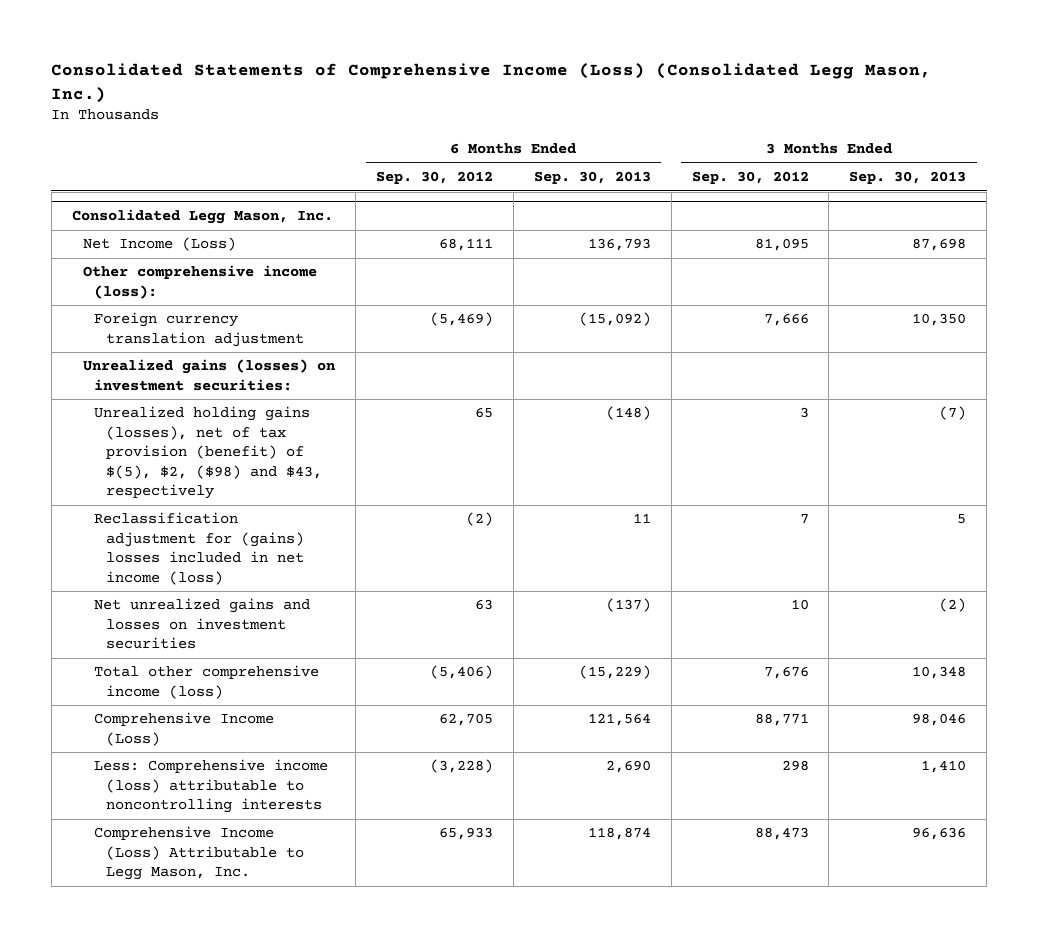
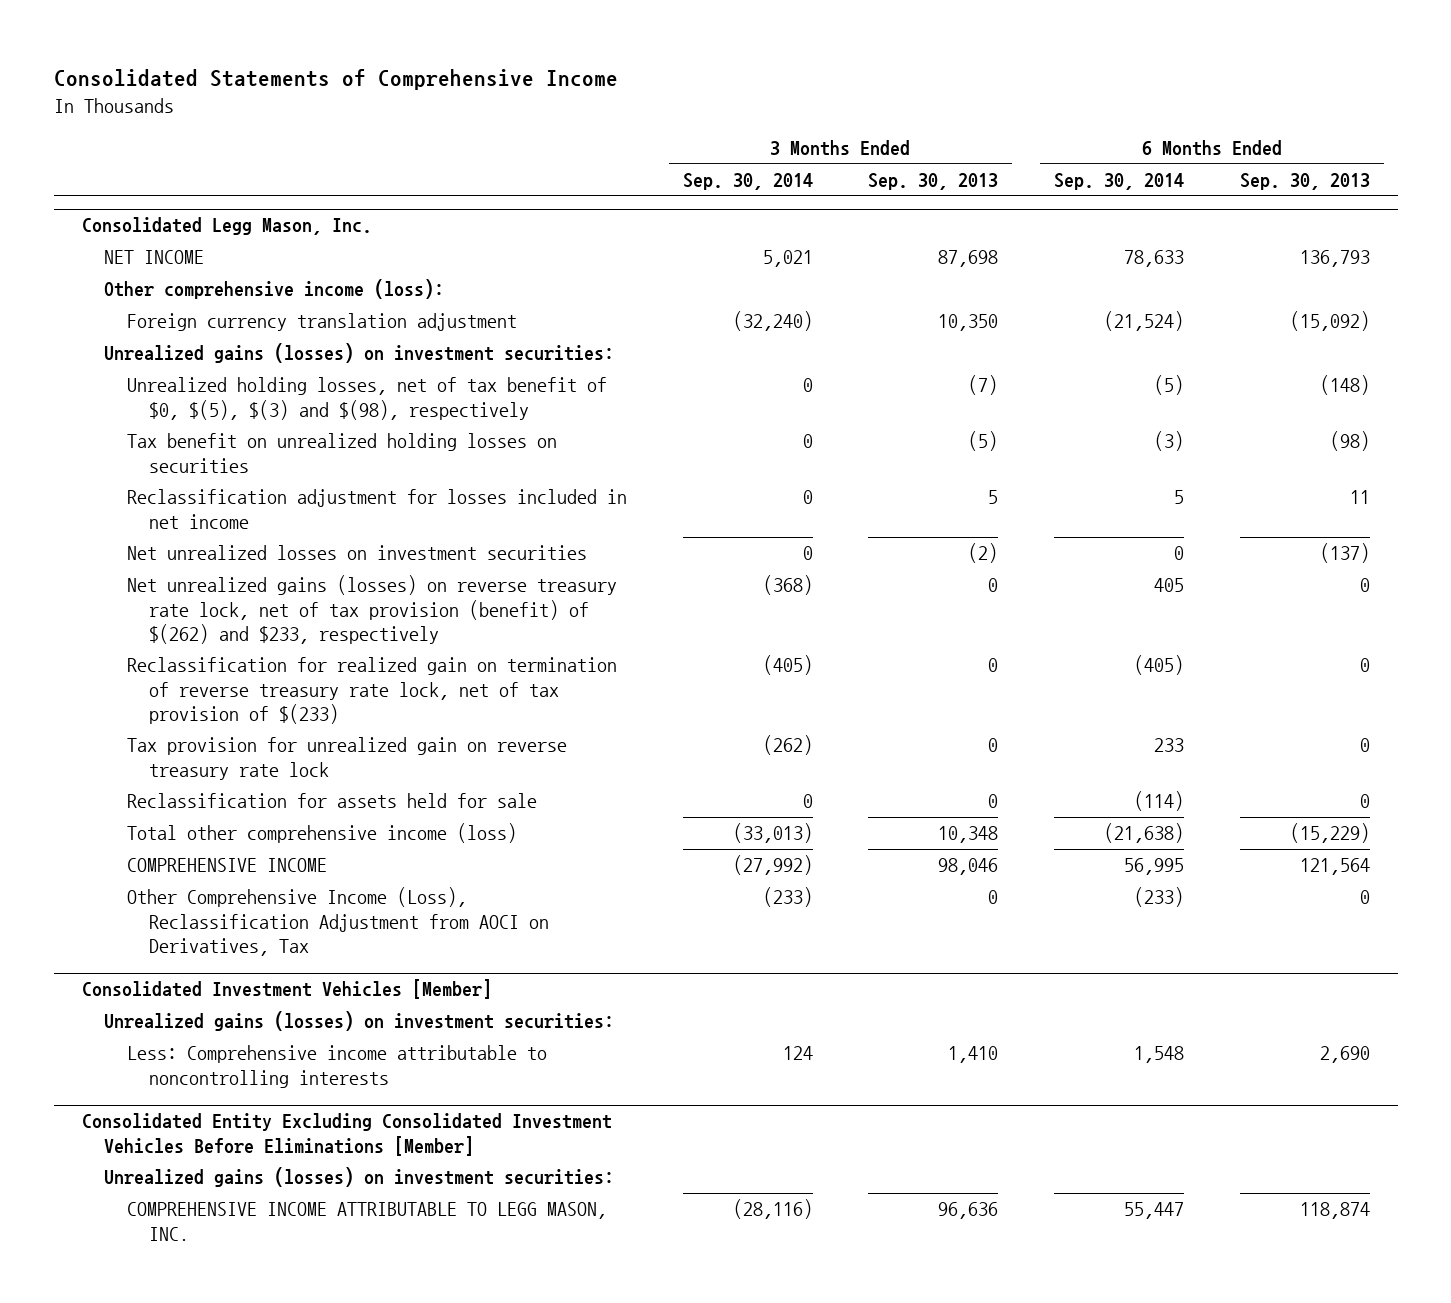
[51,62,932,103] Consolidated Statements of Comprehensive Income (Loss) (Consolidated Legg Mason, Inc.) -> [53,68,618,90] Consolidated Statements of Comprehensive Income
[375,171,493,185] Sep. 30, 2012 -> none
[691,171,809,185] Sep. 30, 2012 -> none
none -> [682,173,813,191] Sep. 30, 2014
none -> [1054,173,1185,191] Sep. 30, 2014
[83,237,237,252] Net Income (Loss) -> [104,250,205,265] NET INCOME
[94,406,322,499] Unrealized holding gains (losses), net of tax provision (benefit) of $(5), $2, ($98) and $43, respectively -> [126,377,607,420] Unrealized holding losses, net of tax benefit of $0, $(5), $(3) and $(98), respectively
none -> [126,433,557,473] Tax benefit on unrealized holding losses on securities
[94,512,304,585] Reclassification adjustment for (gains) losses included in net income (loss) -> [126,489,627,529] Reclassification adjustment for losses included in net income
[94,598,311,650] Net unrealized gains and losses on investment securities -> [126,545,587,561] Net unrealized losses on investment securities
none -> [126,575,617,644] Net unrealized gains (losses) on reverse treasury rate lock, net of tax provision (benefit) of $(262) and $233, respectively
none -> [126,657,617,724] Reclassification for realized gain on termination of reverse treasury rate lock, net of tax provision of $(233)
none -> [126,737,567,780] Tax provision for unrealized gain on reverse treasury rate lock
none -> [126,793,537,809] Reclassification for assets held for sale
[94,712,275,746] Comprehensive Income (Loss) -> [126,858,327,873] COMPREHENSIVE INCOME
none -> [126,887,550,956] Other Comprehensive Income (Loss), Reclassification Adjustment from AOCI on Derivatives, Tax
none -> [81,979,492,1000] Consolidated Investment Vehicles [Member]
none -> [104,1011,615,1032] Unrealized gains (losses) on investment securities:
[94,759,329,814] Less: Comprehensive income (loss) attributable to noncontrolling interests -> [126,1045,547,1088] Less: Comprehensive income attributable to noncontrolling interests
none -> [81,1113,612,1156] Consolidated Entity Excluding Consolidated Investment Vehicles Before Eliminations [Member]
none -> [104,1167,615,1188] Unrealized gains (losses) on investment securities:
[94,826,304,881] Comprehensive Income (Loss) Attributable to Legg Mason, Inc. -> [126,1202,607,1241] COMPREHENSIVE INCOME ATTRIBUTABLE TO LEGG MASON, INC.

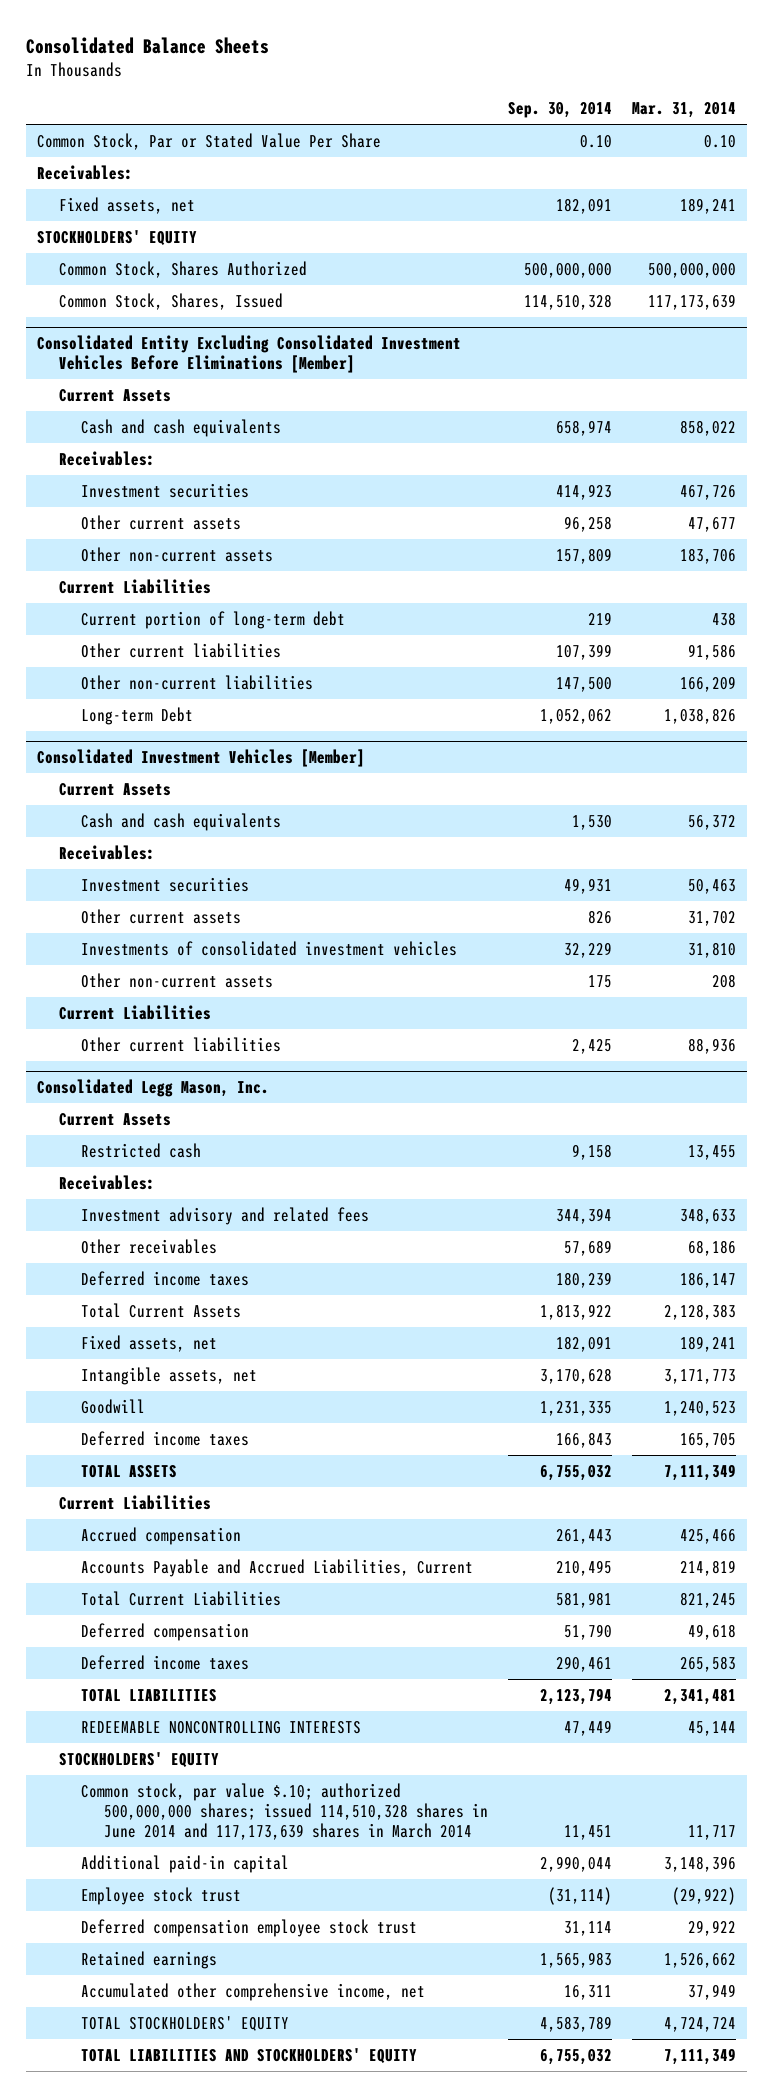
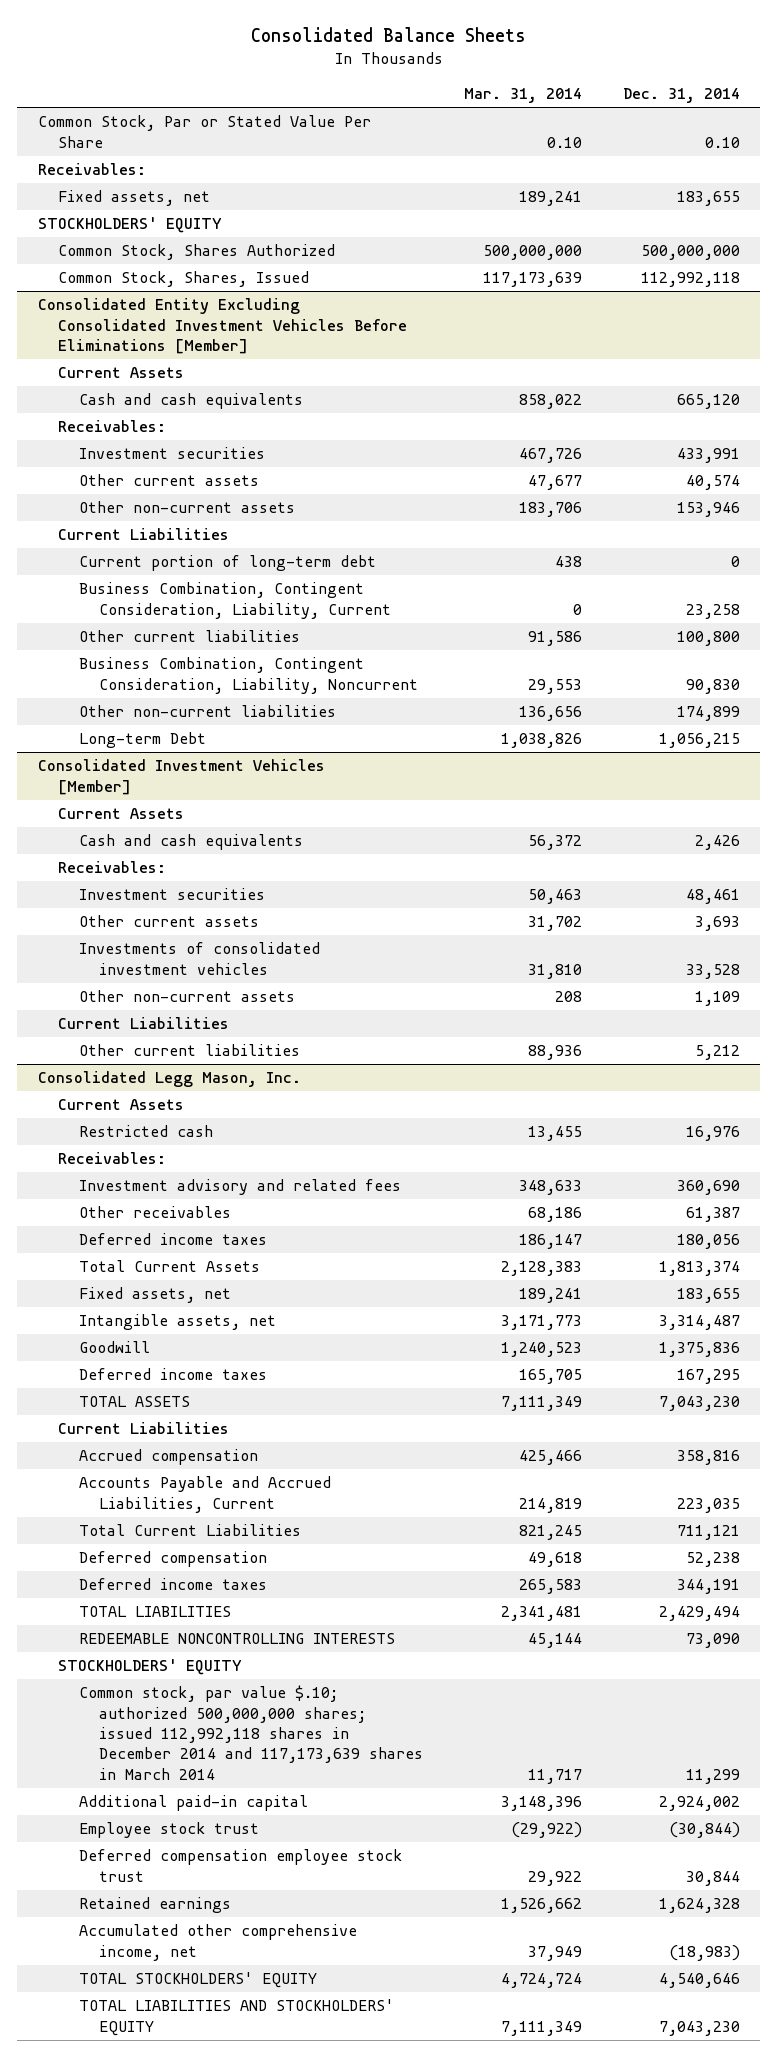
[508,102,613,119] Sep. 30, 2014 -> none
none -> [622,88,740,104] Dec. 31, 2014
none -> [78,582,392,619] Business Combination, Contingent Consideration, Liability, Current
none -> [78,657,419,694] Business Combination, Contingent Consideration, Liability, Noncurrent
[680,675,737,692] 166,209 -> [519,706,583,722] 136,656
[81,1782,488,1841] Common stock, par value $.10; authorized 500,000,000 shares; issued 114,510,328 shares in June 2014 and 117,173,639 shares in March 2014 -> [78,1685,424,1780] Common stock, par value $.10; authorized 500,000,000 shares; issued 112,992,118 shares in December 2014 and 117,173,639 shares in March 2014

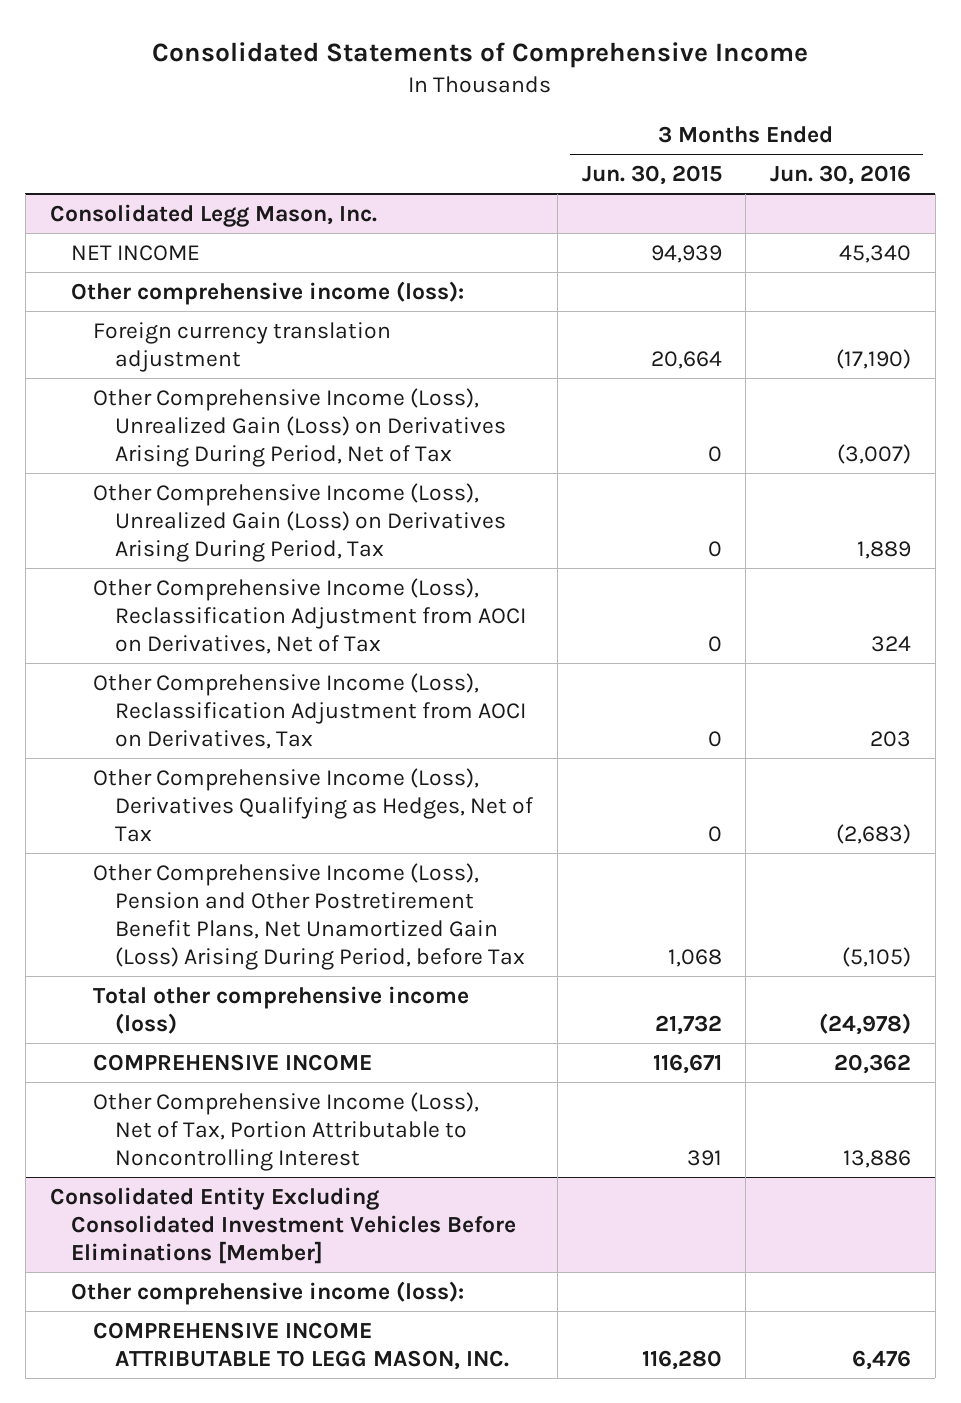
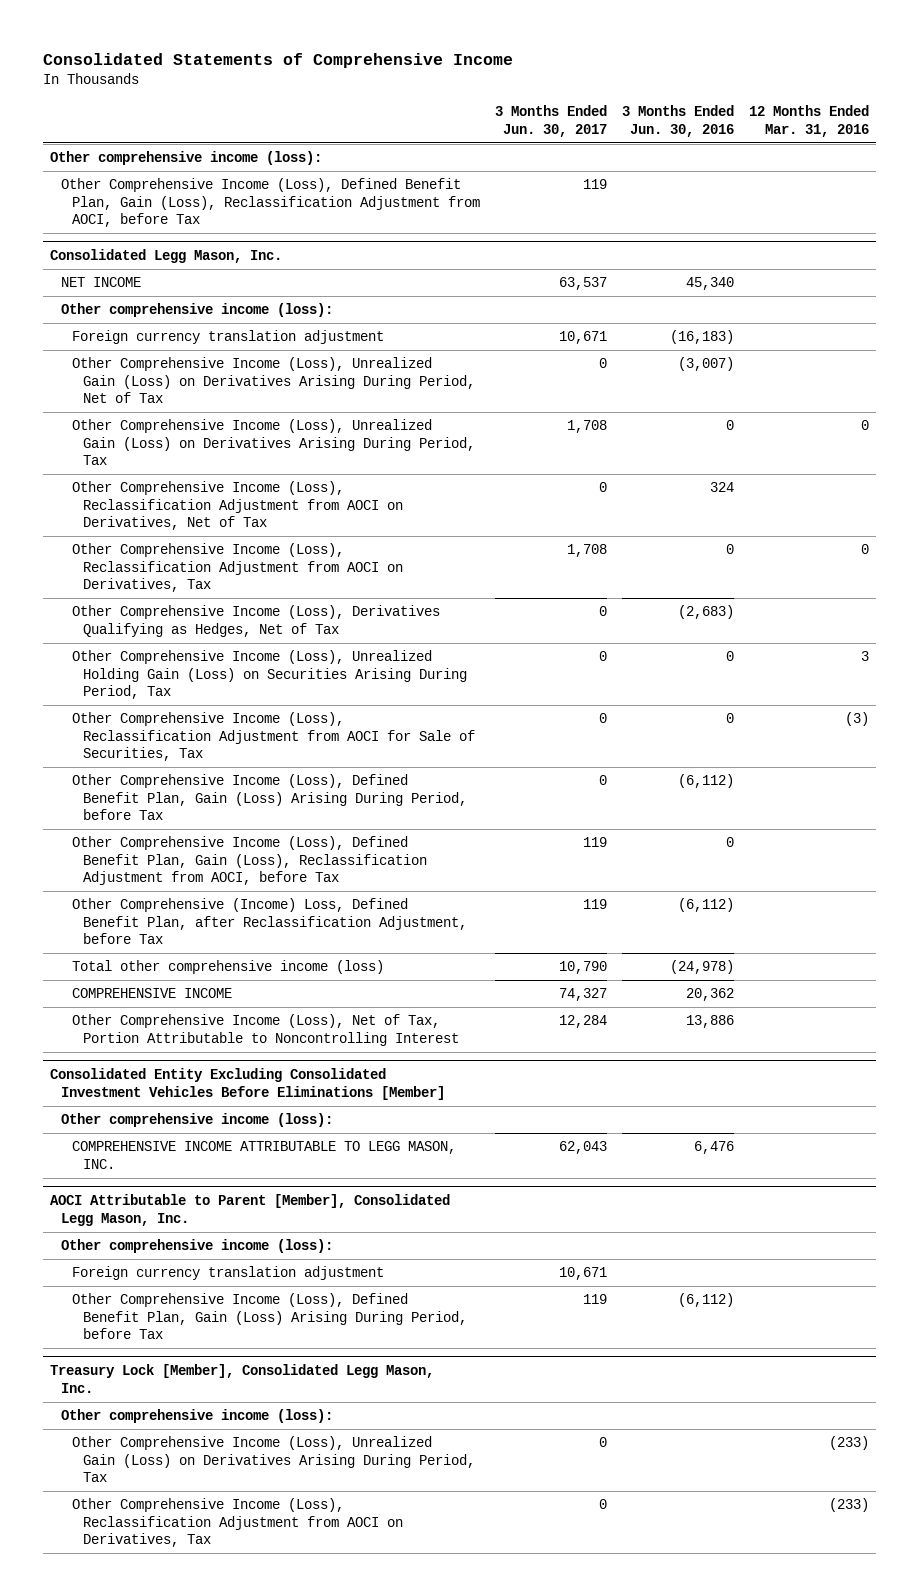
[581,164,722,185] Jun. 30, 2015 -> none
none -> [495,105,608,137] 3 Months Ended Jun. 30, 2017
none -> [748,105,869,137] 12 Months Ended Mar. 31, 2016
none -> [49,151,322,166] Other comprehensive income (loss):
none -> [61,178,481,228] Other Comprehensive Income (Loss), Defined Benefit Plan, Gain (Loss), Reclassification Adjustment from AOCI, before Tax
[836,348,912,369] (17,190) -> [669,330,734,345] (16,183)
[857,540,912,559] 1,889 -> [725,420,734,431] 0
[870,730,912,747] 203 -> [725,544,734,555] 0
none -> [72,650,468,700] Other Comprehensive Income (Loss), Unrealized Holding Gain (Loss) on Securities Arising During Period, Tax
none -> [72,712,476,762] Other Comprehensive Income (Loss), Reclassification Adjustment from AOCI for Sale of Securities, Tax
[93,862,526,970] Other Comprehensive Income (Loss), Pension and Other Postretirement Benefit Plans, Net Unamortized Gain (Loss) Arising During Period, before Tax -> [72,774,468,821] Other Comprehensive Income (Loss), Defined Benefit Plan, Gain (Loss) Arising During Period, before Tax
[842,946,912,967] (5,105) -> [677,774,734,789] (6,112)
none -> [72,836,428,886] Other Comprehensive Income (Loss), Defined Benefit Plan, Gain (Loss), Reclassification Adjustment from AOCI, before Tax
none -> [72,898,468,945] Other Comprehensive (Income) Loss, Defined Benefit Plan, after Reclassification Adjustment, before Tax
none -> [49,1194,450,1226] AOCI Attributable to Parent [Member], Consolidated Legg Mason, Inc.
none -> [61,1239,334,1254] Other comprehensive income (loss):
none -> [72,1266,385,1281] Foreign currency translation adjustment
none -> [72,1293,468,1340] Other Comprehensive Income (Loss), Defined Benefit Plan, Gain (Loss) Arising During Period, before Tax
none -> [49,1364,434,1393] Treasury Lock [Member], Consolidated Legg Mason, Inc.
none -> [61,1409,334,1424] Other comprehensive income (loss):
none -> [72,1436,476,1483] Other Comprehensive Income (Loss), Unrealized Gain (Loss) on Derivatives Arising During Period, Tax
none -> [72,1498,404,1548] Other Comprehensive Income (Loss), Reclassification Adjustment from AOCI on Derivatives, Tax

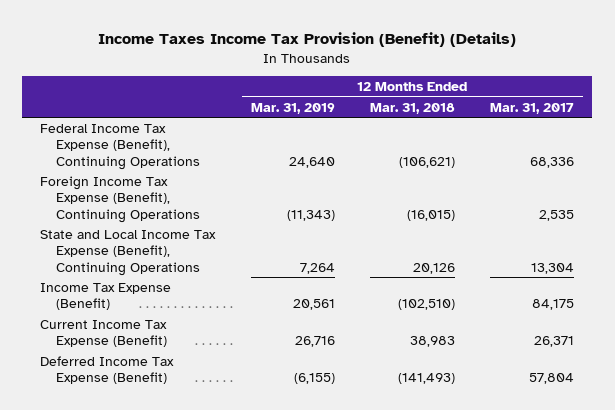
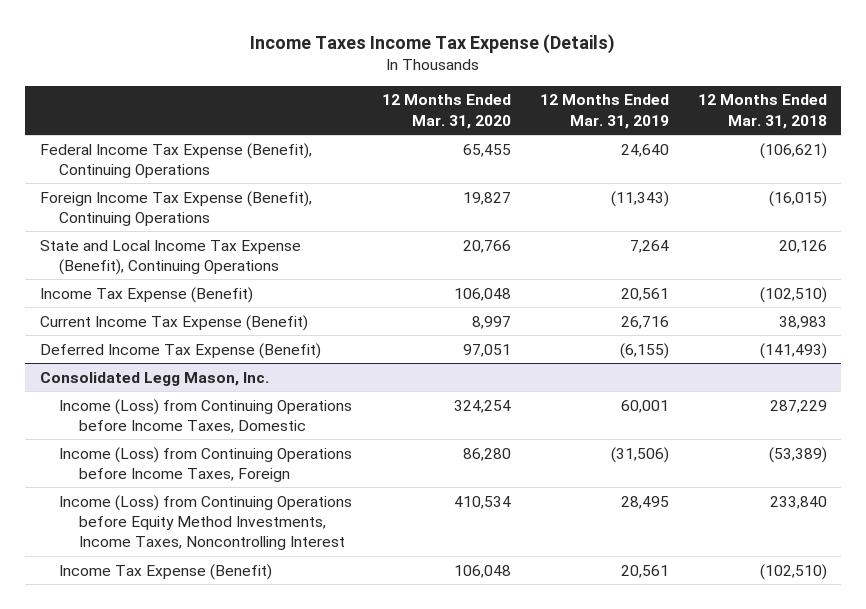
[98,31,517,47] Income Taxes Income Tax Provision (Benefit) (Details) -> [250,34,616,55] Income Taxes Income Tax Expense (Details)
[490,102,575,114] Mar. 31, 2017 -> none
none -> [381,94,511,129] 12 Months Ended Mar. 31, 2020
none -> [39,371,269,386] Consolidated Legg Mason, Inc.
none -> [59,398,353,433] Income (Loss) from Continuing Operations before Income Taxes, Domestic
none -> [59,446,353,482] Income (Loss) from Continuing Operations before Income Taxes, Foreign
none -> [59,494,353,550] Income (Loss) from Continuing Operations before Equity Method Investments, Income Taxes, Noncontrolling Interest
none -> [59,563,273,580] Income Tax Expense (Benefit)

